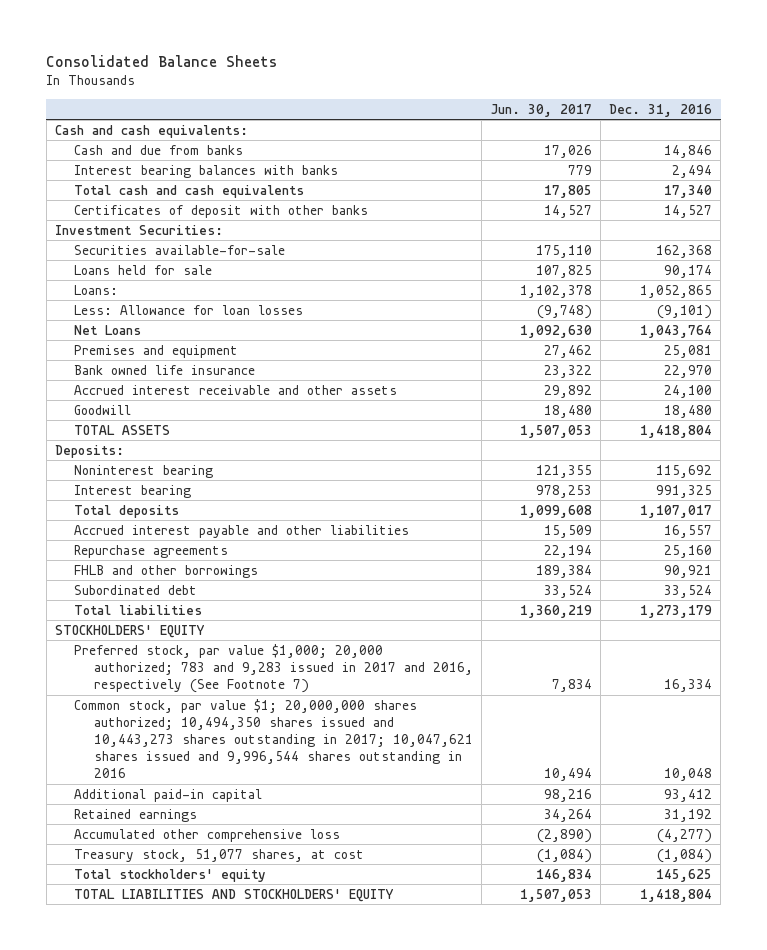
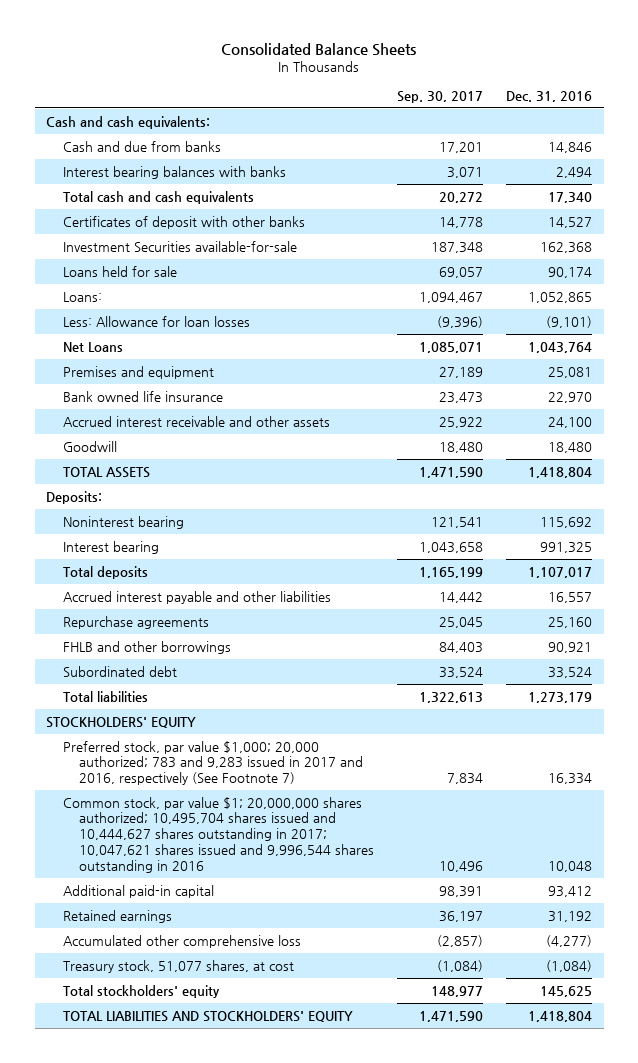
[490,103,592,117] Jun. 30, 2017 -> none
none -> [397,90,484,103] Sep. 30, 2017
[54,224,223,235] Investment Securities: -> none
[74,244,286,255] Securities available-for-sale -> [62,240,297,252] Investment Securities available-for-sale
[74,698,473,779] Common stock, par value $1; 20,000,000 shares authorized; 10,494,350 shares issued and 10,443,273 shares outstanding in 2017; 10,047,621 shares issued and 9,996,544 shares outstanding in 2016 -> [62,796,375,873] Common stock, par value $1; 20,000,000 shares authorized; 10,495,704 shares issued and 10,444,627 shares outstanding in 2017; 10,047,621 shares issued and 9,996,544 shares outstanding in 2016

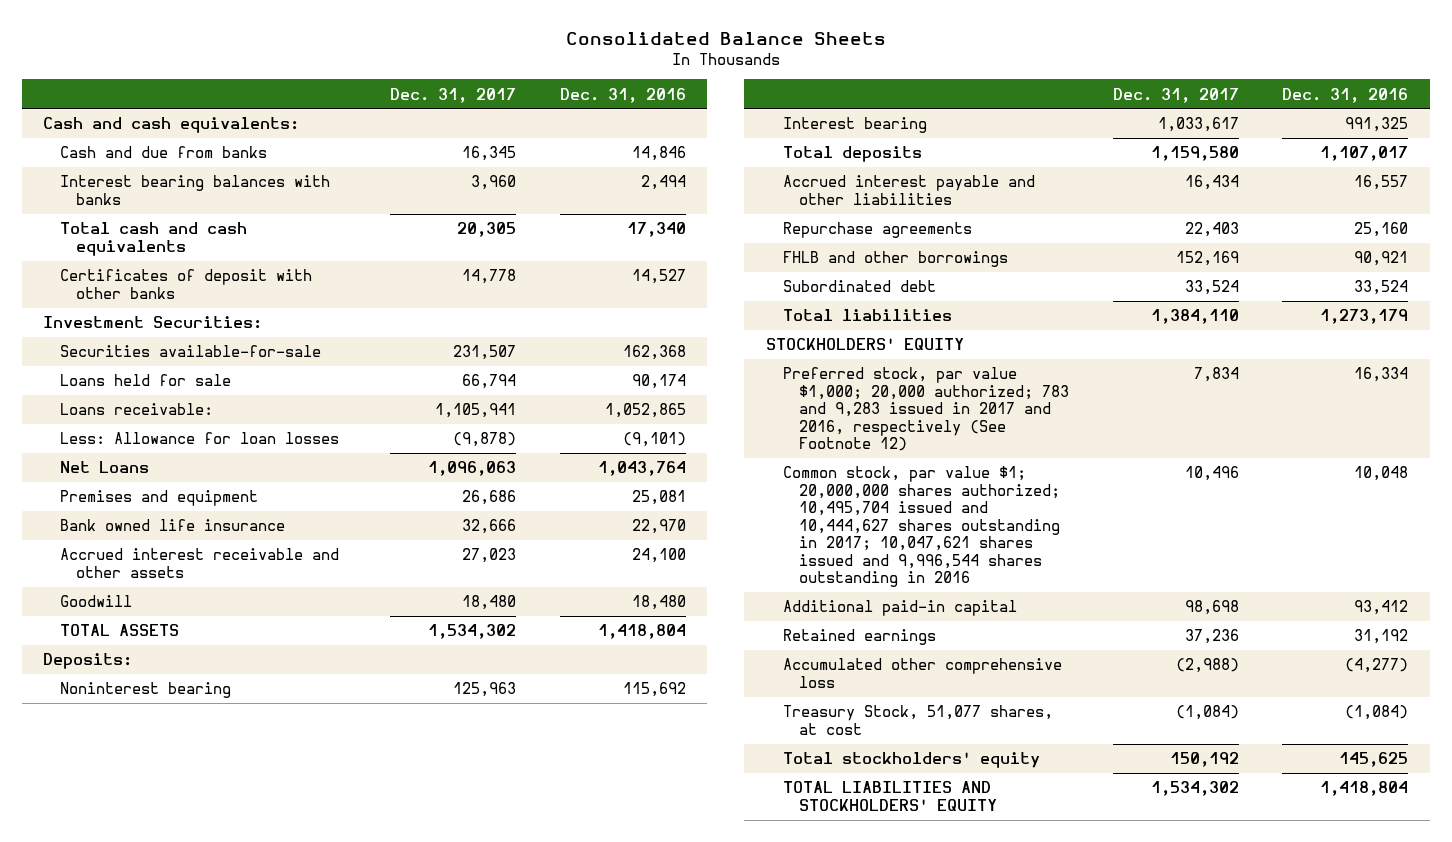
[397,90,484,103] Sep. 30, 2017 -> none
none -> [389,87,516,103] Dec. 31, 2017
none -> [43,316,263,330] Investment Securities:
[62,240,297,252] Investment Securities available-for-sale -> [59,345,321,358] Securities available-for-sale
[62,291,102,302] Loans: -> [59,403,213,416] Loans receivable:
[62,740,364,786] Preferred stock, par value $1,000; 20,000 authorized; 783 and 9,283 issued in 2017 and 2016, respectively (See Footnote 7) -> [782,367,1070,452] Preferred stock, par value $1,000; 20,000 authorized; 783 and 9,283 issued in 2017 and 2016, respectively (See Footnote 12)
[62,796,375,873] Common stock, par value $1; 20,000,000 shares authorized; 10,495,704 shares issued and 10,444,627 shares outstanding in 2017; 10,047,621 shares issued and 9,996,544 shares outstanding in 2016 -> [782,466,1061,588] Common stock, par value $1; 20,000,000 shares authorized; 10,495,704 issued and 10,444,627 shares outstanding in 2017; 10,047,621 shares issued and 9,996,544 shares outstanding in 2016
[62,959,294,973] Treasury stock, 51,077 shares, at cost -> [782,705,1053,735] Treasury Stock, 51,077 shares, at cost

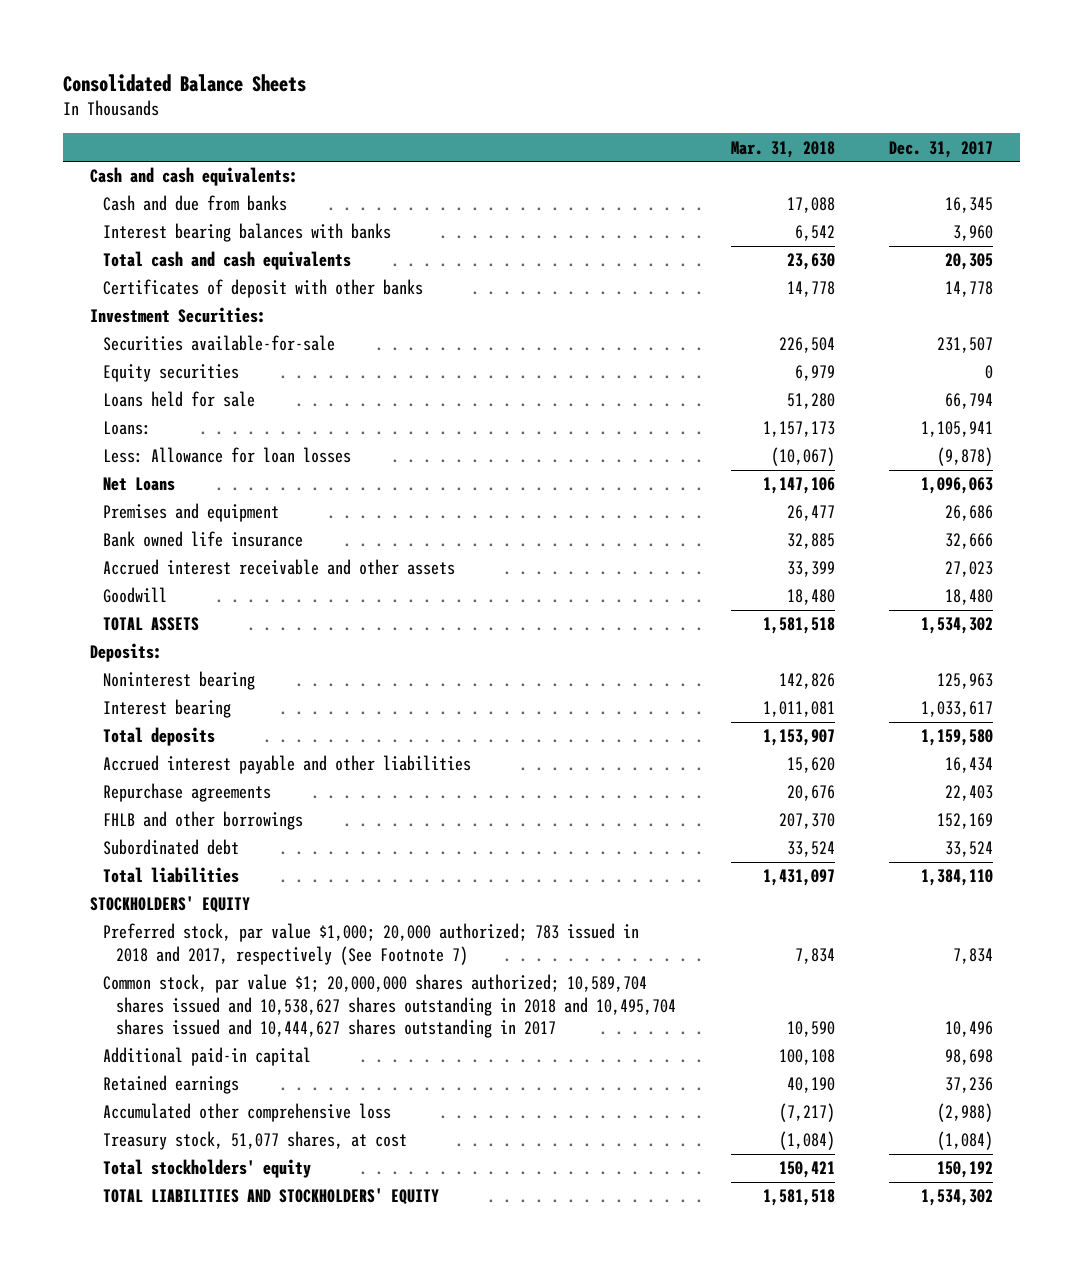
[559,87,686,103] Dec. 31, 2016 -> none
none -> [730,140,835,158] Mar. 31, 2018
none -> [102,364,239,383] Equity securities
[59,403,213,416] Loans receivable: -> [102,421,151,436] Loans:
[782,367,1070,452] Preferred stock, par value $1,000; 20,000 authorized; 783 and 9,283 issued in 2017 and 2016, respectively (See Footnote 12) -> [102,923,639,965] Preferred stock, par value $1,000; 20,000 authorized; 783 issued in 2018 and 2017, respectively (See Footnote 7)
[782,466,1061,588] Common stock, par value $1; 20,000,000 shares authorized; 10,495,704 issued and 10,444,627 shares outstanding in 2017; 10,047,621 shares issued and 9,996,544 shares outstanding in 2016 -> [102,974,677,1039] Common stock, par value $1; 20,000,000 shares authorized; 10,589,704 shares issued and 10,538,627 shares outstanding in 2018 and 10,495,704 shares issued and 10,444,627 shares outstanding in 2017
[782,705,1053,735] Treasury Stock, 51,077 shares, at cost -> [102,1131,407,1151] Treasury stock, 51,077 shares, at cost

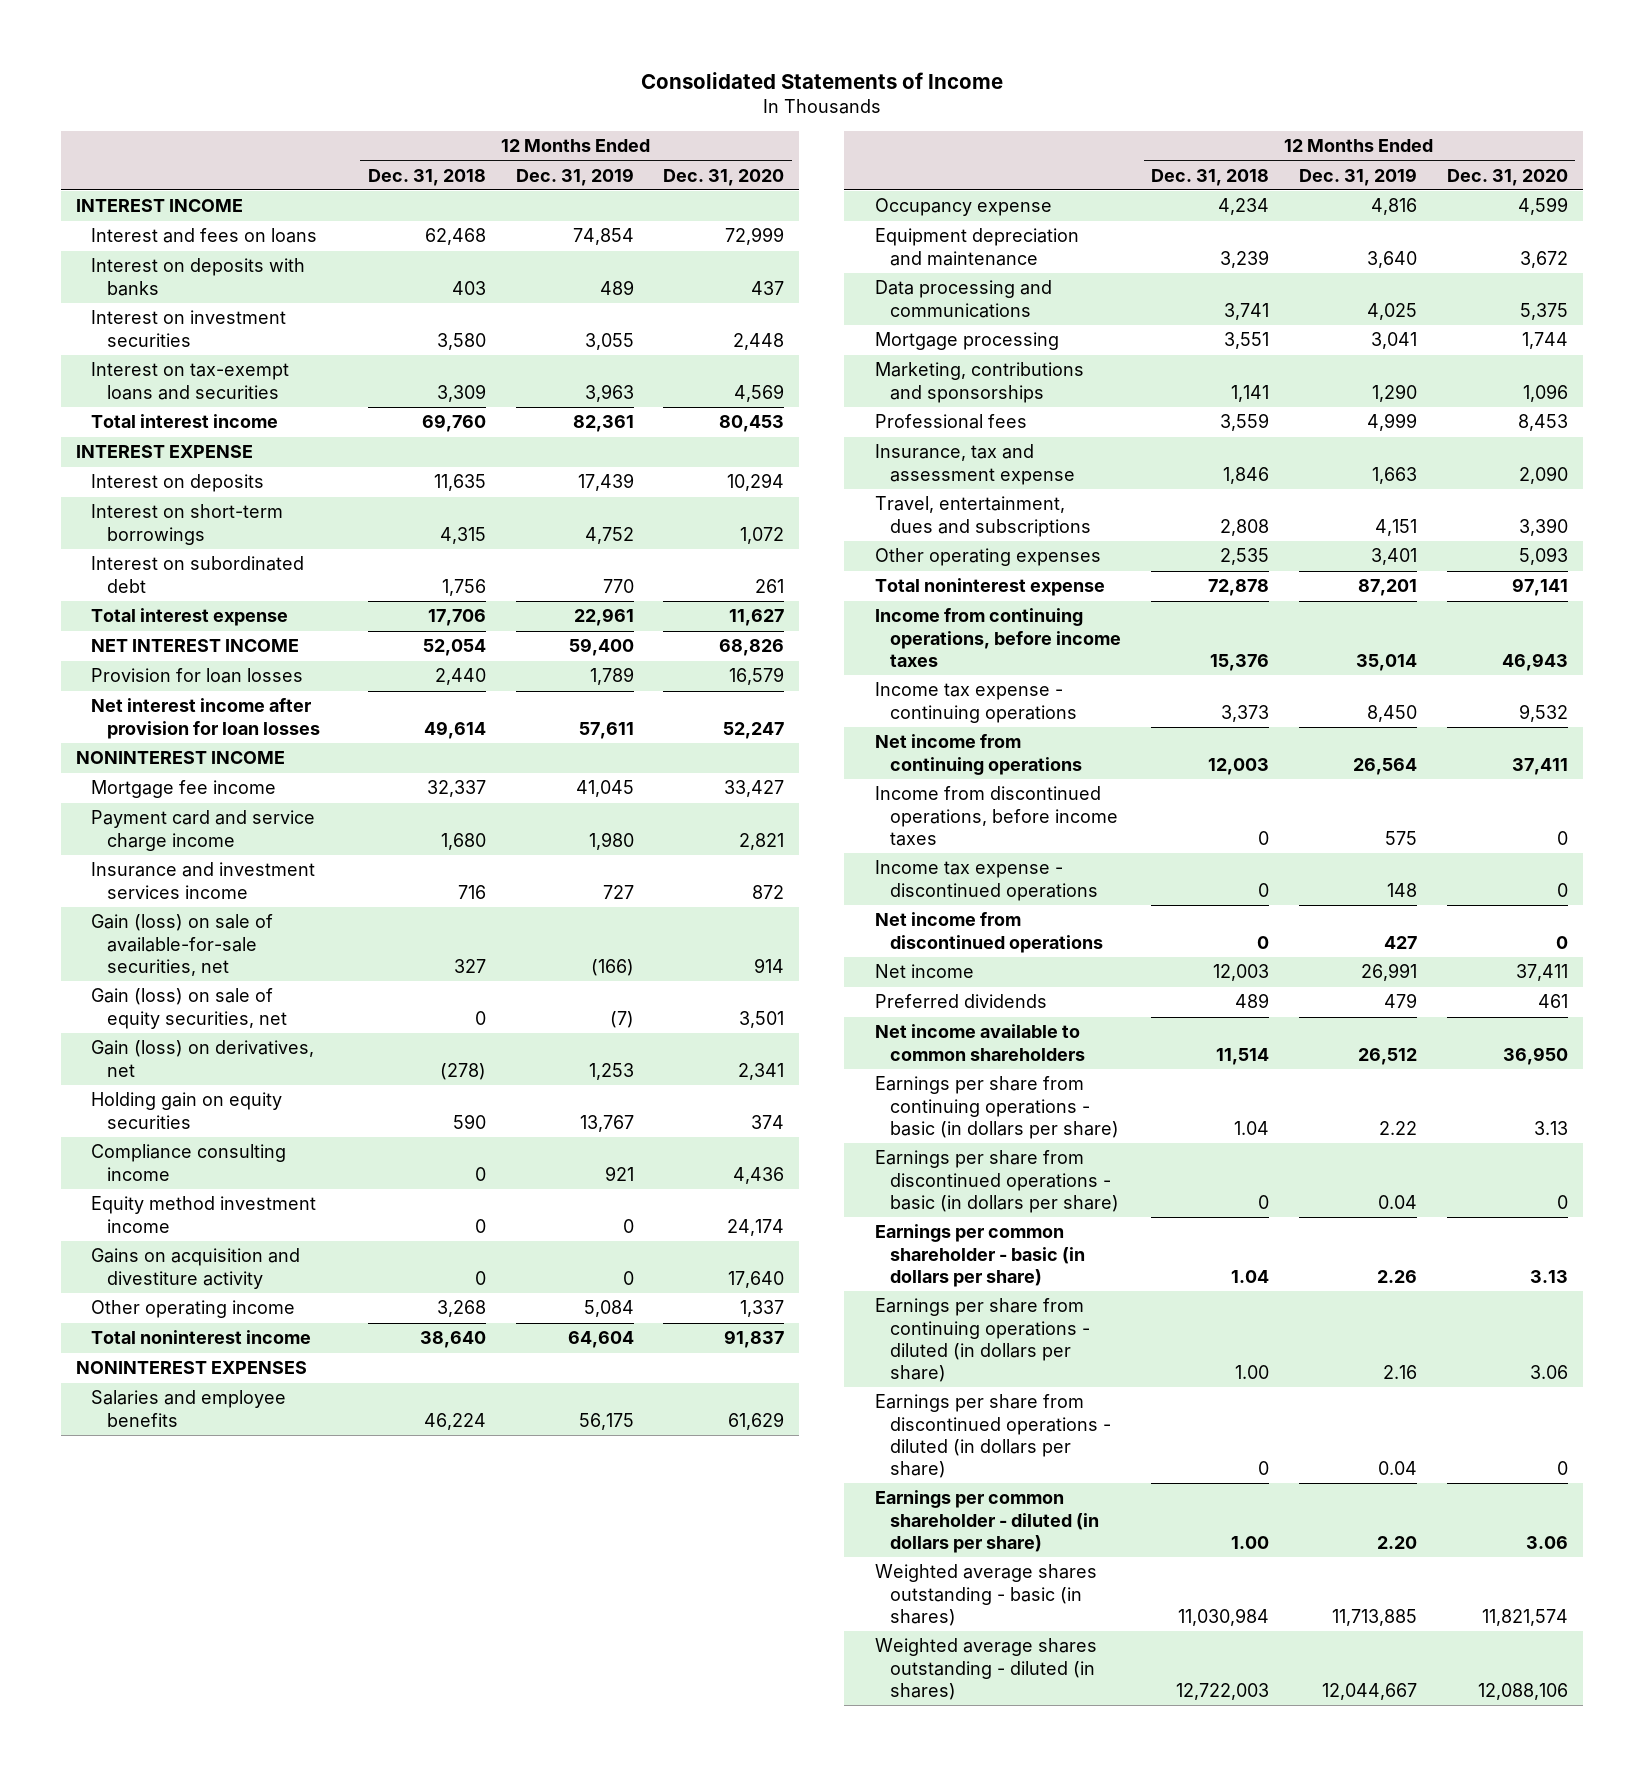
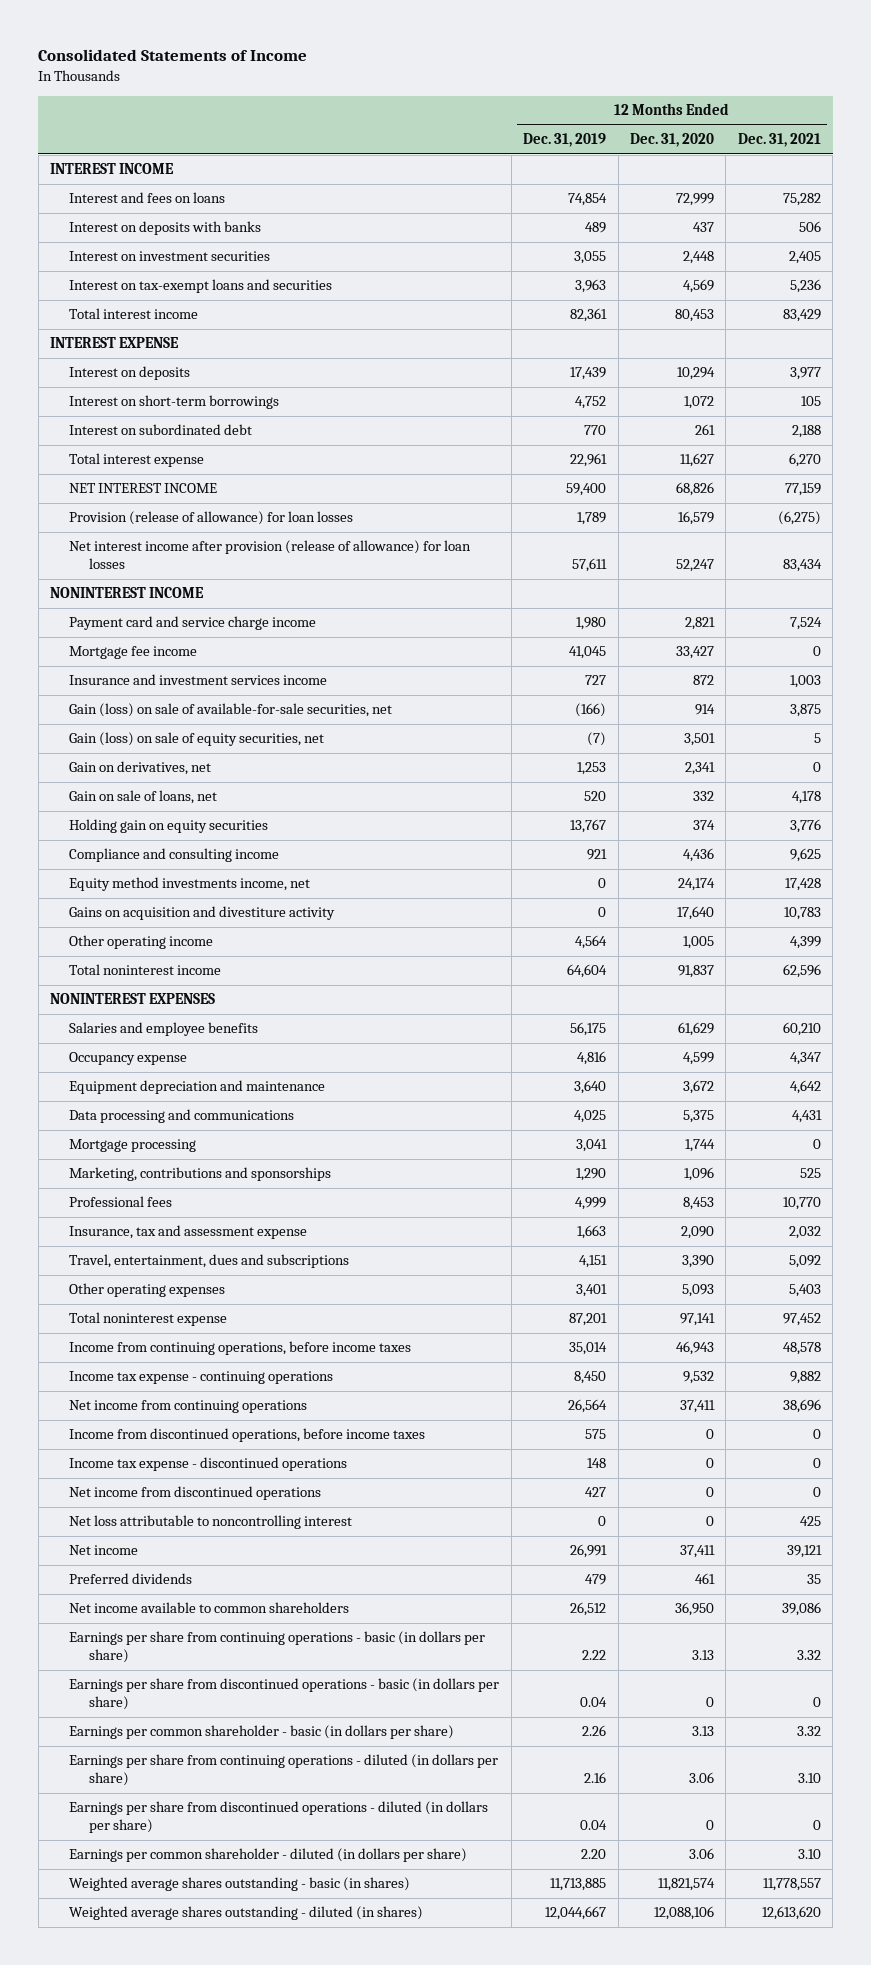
[367,168,486,186] Dec. 31, 2018 -> none
none -> [737,133,821,148] Dec. 31, 2021
[91,668,304,684] Provision for loan losses -> [69,511,354,526] Provision (release of allowance) for loan losses
[91,698,321,739] Net interest income after provision for loan losses -> [69,540,472,570] Net interest income after provision (release of allowance) for loan losses
[91,780,277,799] Mortgage fee income -> [69,646,198,660] Mortgage fee income
[91,1040,315,1077] Gain (loss) on derivatives, net -> [69,761,212,776] Gain on derivatives, net
none -> [69,790,218,805] Gain on sale of loans, net
[91,1144,287,1181] Compliance consulting income -> [69,848,280,863] Compliance and consulting income
[91,1196,317,1233] Equity method investment income -> [69,877,311,892] Equity method investments income, net
[583,1300,634,1318] 5,084 -> [575,935,608,950] 4,564
[740,1300,785,1318] 1,337 -> [683,936,715,950] 1,005
none -> [69,1515,353,1530] Net loss attributable to noncontrolling interest

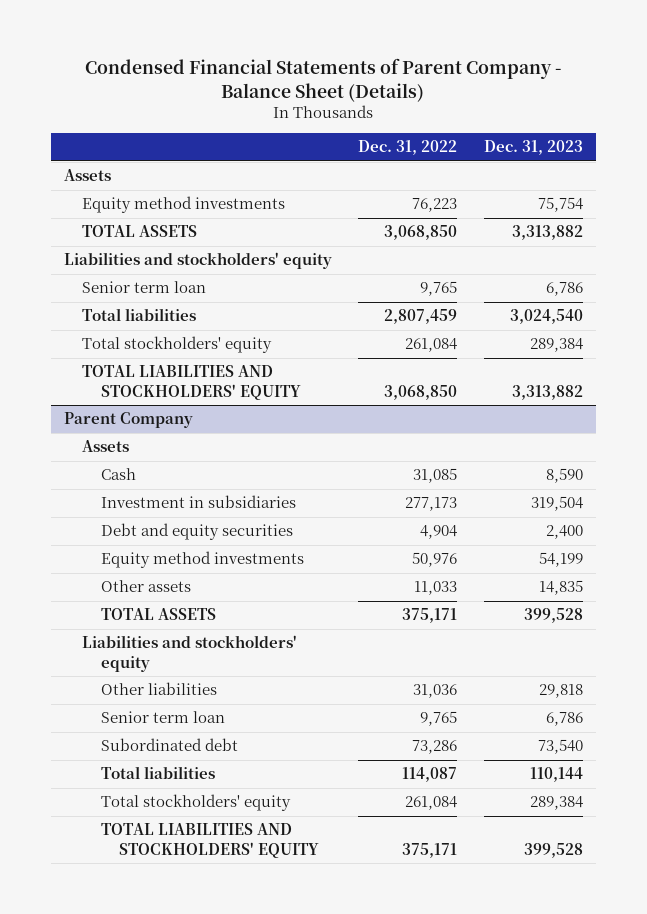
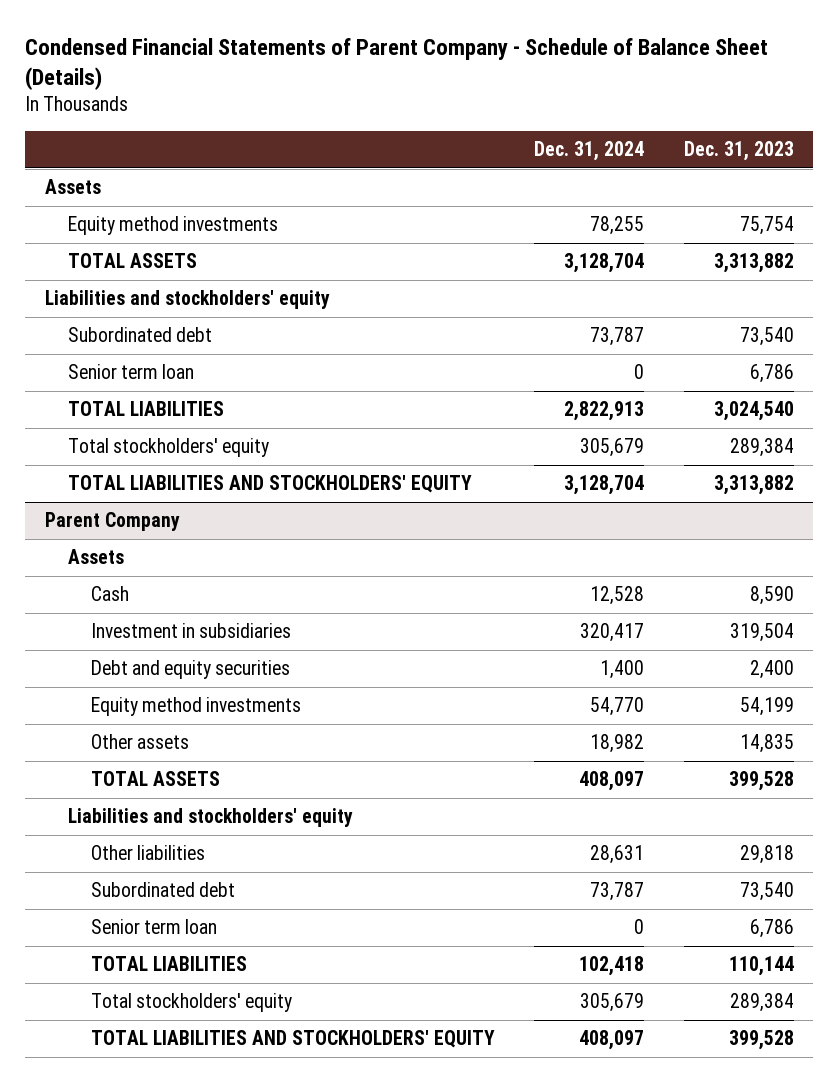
[85,58,562,102] Condensed Financial Statements of Parent Company - Balance Sheet (Details) -> [24,38,768,91] Condensed Financial Statements of Parent Company - Schedule of Balance Sheet (Details)
[358,140,458,156] Dec. 31, 2022 -> none
none -> [534,141,645,162] Dec. 31, 2024
none -> [67,327,212,343] Subordinated debt
[82,308,197,322] Total liabilities -> [67,401,224,417] TOTAL LIABILITIES
[100,711,225,724] Senior term loan -> [91,919,218,935] Senior term loan
[100,766,215,780] Total liabilities -> [91,956,248,972] TOTAL LIABILITIES

